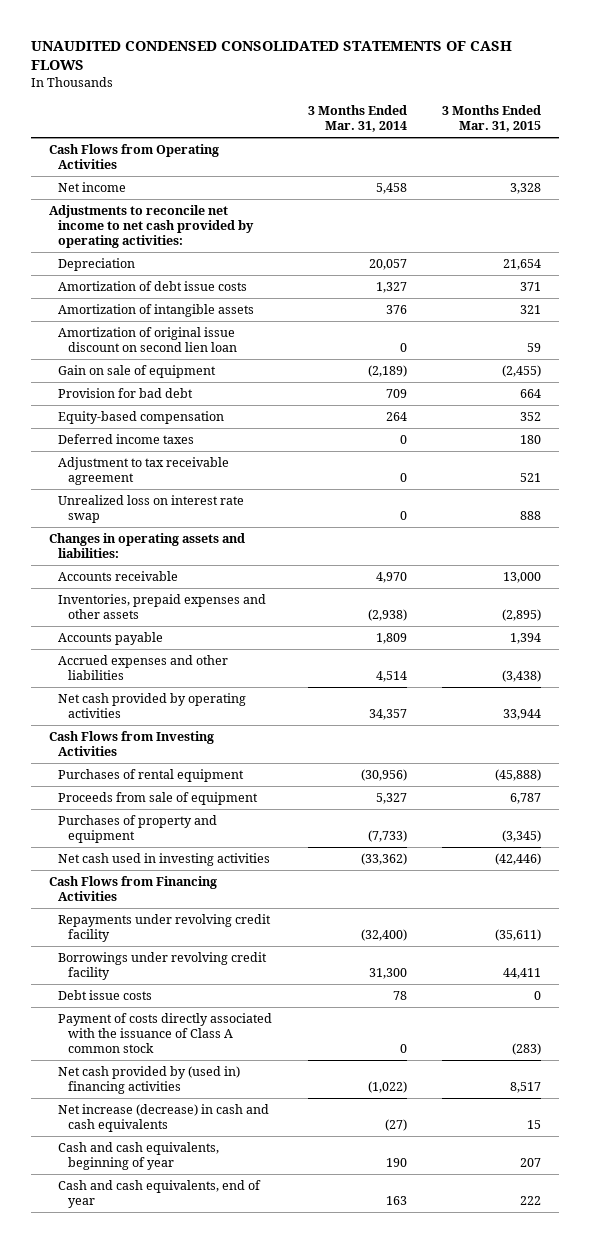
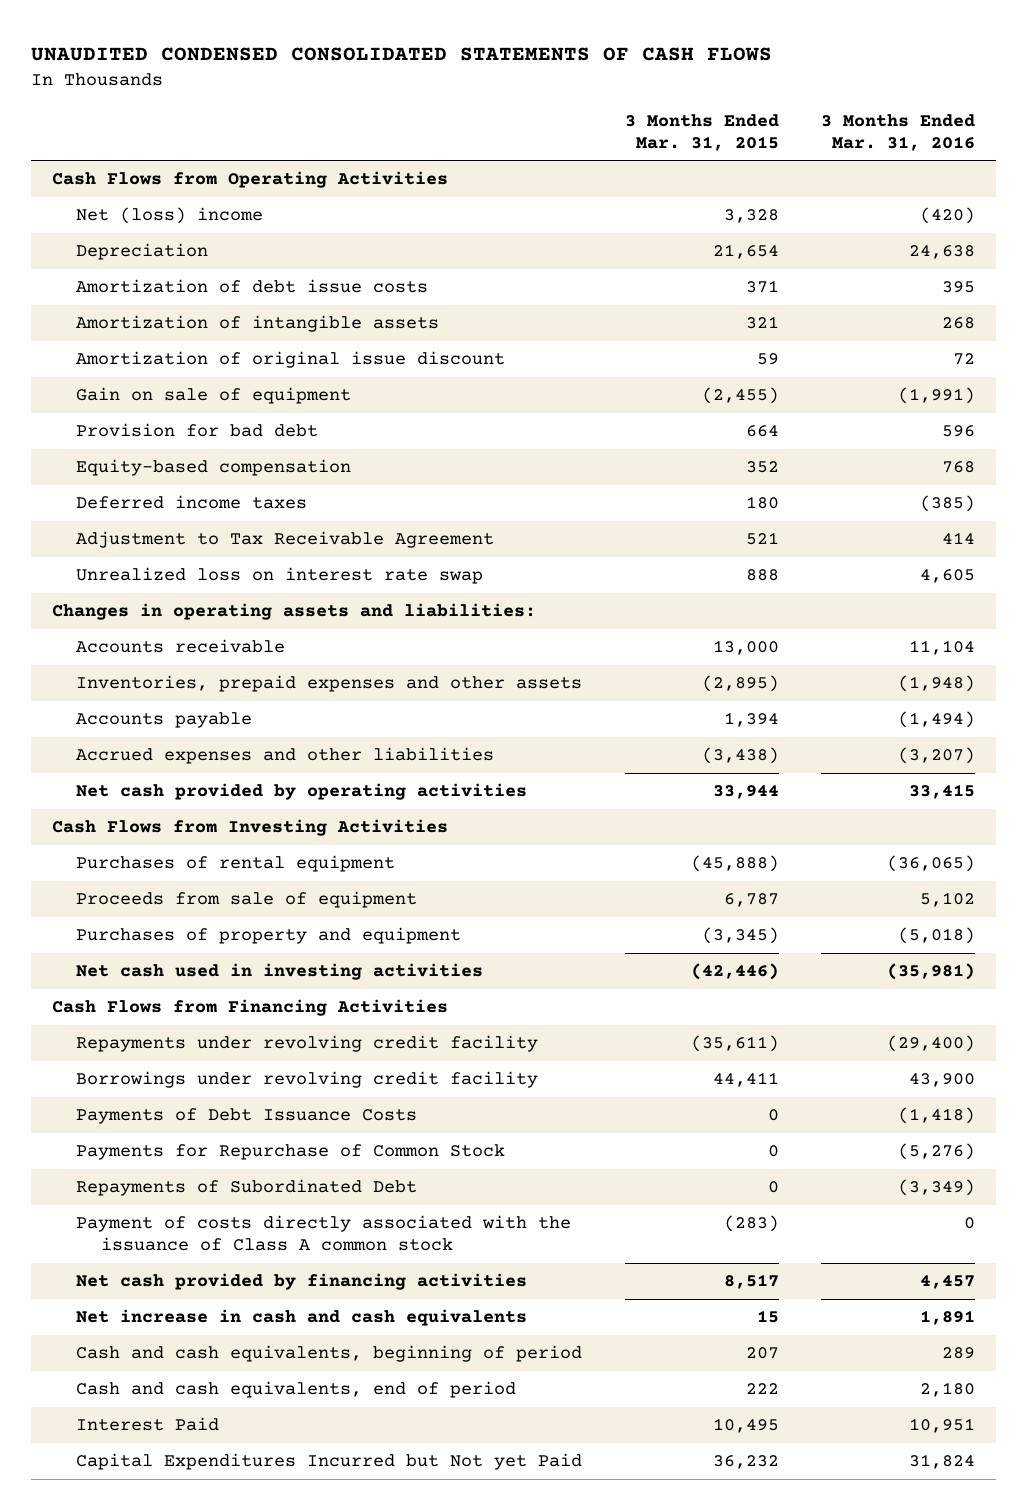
[307,105,407,133] 3 Months Ended Mar. 31, 2014 -> none
none -> [820,114,975,151] 3 Months Ended Mar. 31, 2016
[48,204,255,249] Adjustments to reconcile net income to net cash provided by operating activities: -> none
[58,181,127,192] Net income -> [76,207,264,225] Net (loss) income
[58,326,237,353] Amortization of original issue discount on second lien loan -> [76,351,506,369] Amortization of original issue discount
[58,456,230,486] Adjustment to tax receivable agreement -> [76,531,495,549] Adjustment to Tax Receivable Agreement
[58,989,153,1000] Debt issue costs -> [76,1108,418,1125] Payments of Debt Issuance Costs
none -> [76,1144,506,1161] Payments for Repurchase of Common Stock
none -> [76,1179,418,1197] Repayments of Subordinated Debt
[58,1065,241,1095] Net cash provided by (used in) financing activities -> [76,1273,528,1291] Net cash provided by financing activities
[58,1103,270,1133] Net increase (decrease) in cash and cash equivalents -> [76,1309,528,1327] Net increase in cash and cash equivalents
[58,1141,220,1171] Cash and cash equivalents, beginning of year -> [76,1345,583,1363] Cash and cash equivalents, beginning of period
[58,1179,262,1209] Cash and cash equivalents, end of year -> [76,1381,517,1399] Cash and cash equivalents, end of period
none -> [76,1417,220,1432] Interest Paid
none -> [76,1453,583,1471] Capital Expenditures Incurred but Not yet Paid

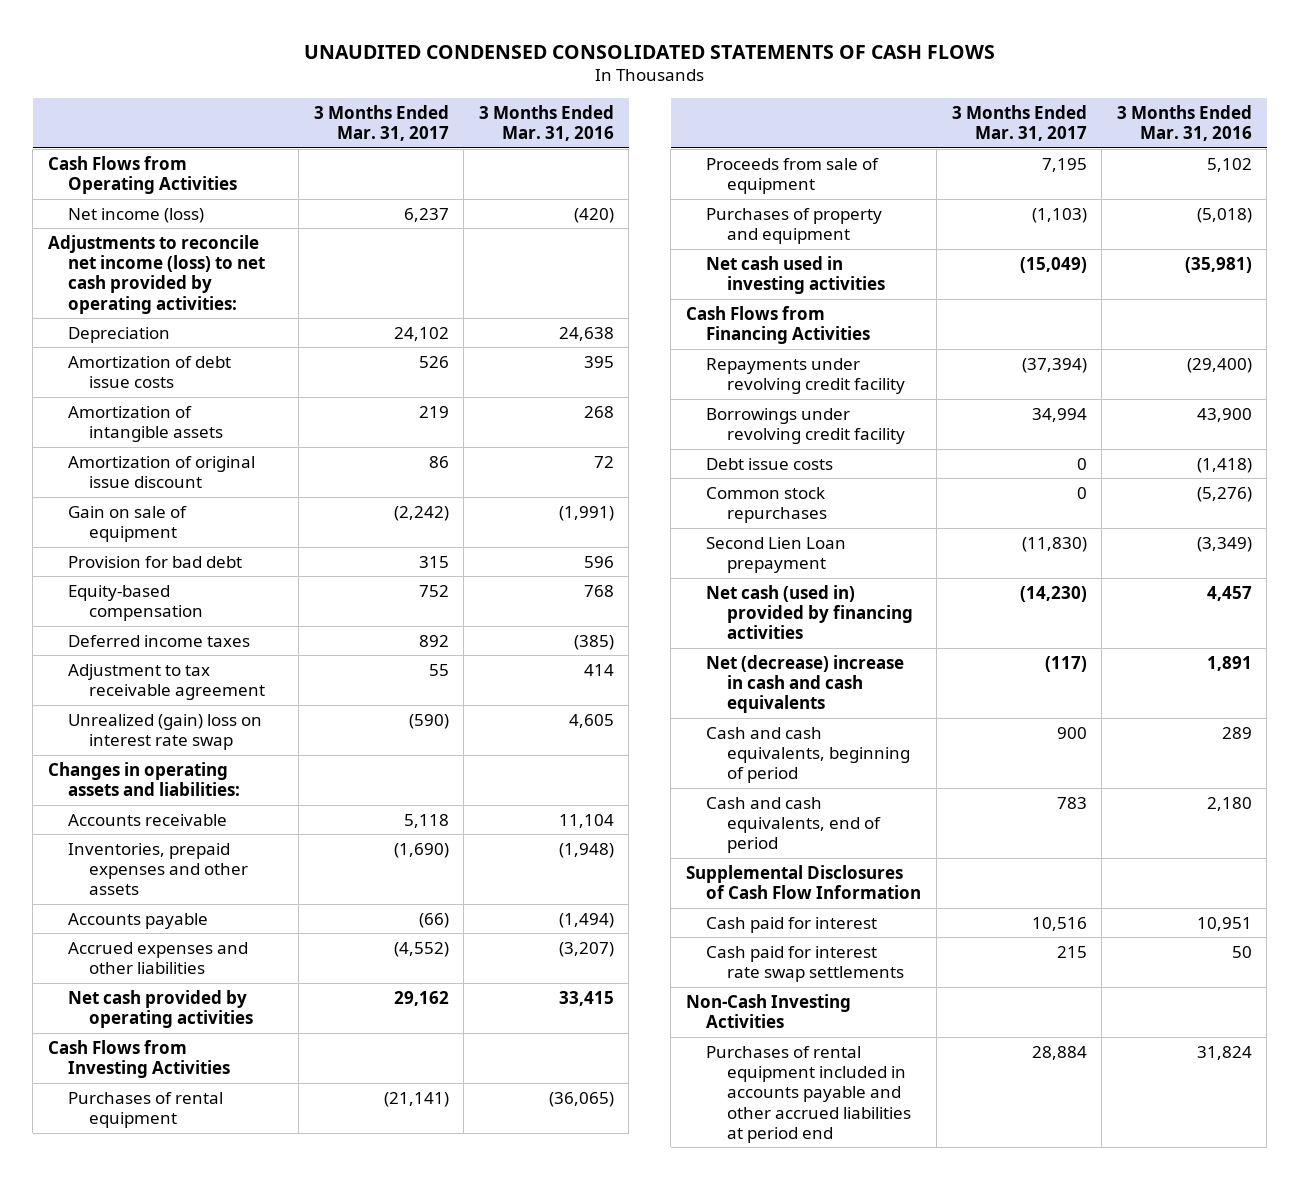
[624,114,779,151] 3 Months Ended Mar. 31, 2015 -> none
none -> [313,105,449,142] 3 Months Ended Mar. 31, 2017
[76,207,264,225] Net (loss) income -> [68,207,205,223] Net income (loss)
none -> [47,234,266,314] Adjustments to reconcile net income (loss) to net cash provided by operating activities:
[76,531,495,549] Adjustment to Tax Receivable Agreement -> [68,663,266,701] Adjustment to tax receivable agreement
[76,567,484,585] Unrealized loss on interest rate swap -> [68,713,263,751] Unrealized (gain) loss on interest rate swap
[76,1215,572,1251] Payment of costs directly associated with the issuance of Class A common stock -> none
[76,1108,418,1125] Payments of Debt Issuance Costs -> [706,457,834,470] Debt issue costs
[76,1144,506,1161] Payments for Repurchase of Common Stock -> [706,486,828,524] Common stock repurchases
[76,1179,418,1197] Repayments of Subordinated Debt -> [706,536,847,574] Second Lien Loan prepayment
[76,1273,528,1291] Net cash provided by financing activities -> [706,584,914,640] Net cash (used in) provided by financing activities
[76,1309,528,1327] Net increase in cash and cash equivalents -> [706,654,905,714] Net (decrease) increase in cash and cash equivalents
none -> [685,864,922,900] Supplemental Disclosures of Cash Flow Information
[76,1417,220,1432] Interest Paid -> [706,916,878,933] Cash paid for interest
none -> [706,945,905,983] Cash paid for interest rate swap settlements
none -> [685,993,851,1029] Non-Cash Investing Activities
[76,1453,583,1471] Capital Expenditures Incurred but Not yet Paid -> [706,1045,912,1143] Purchases of rental equipment included in accounts payable and other accrued liabilities at period end

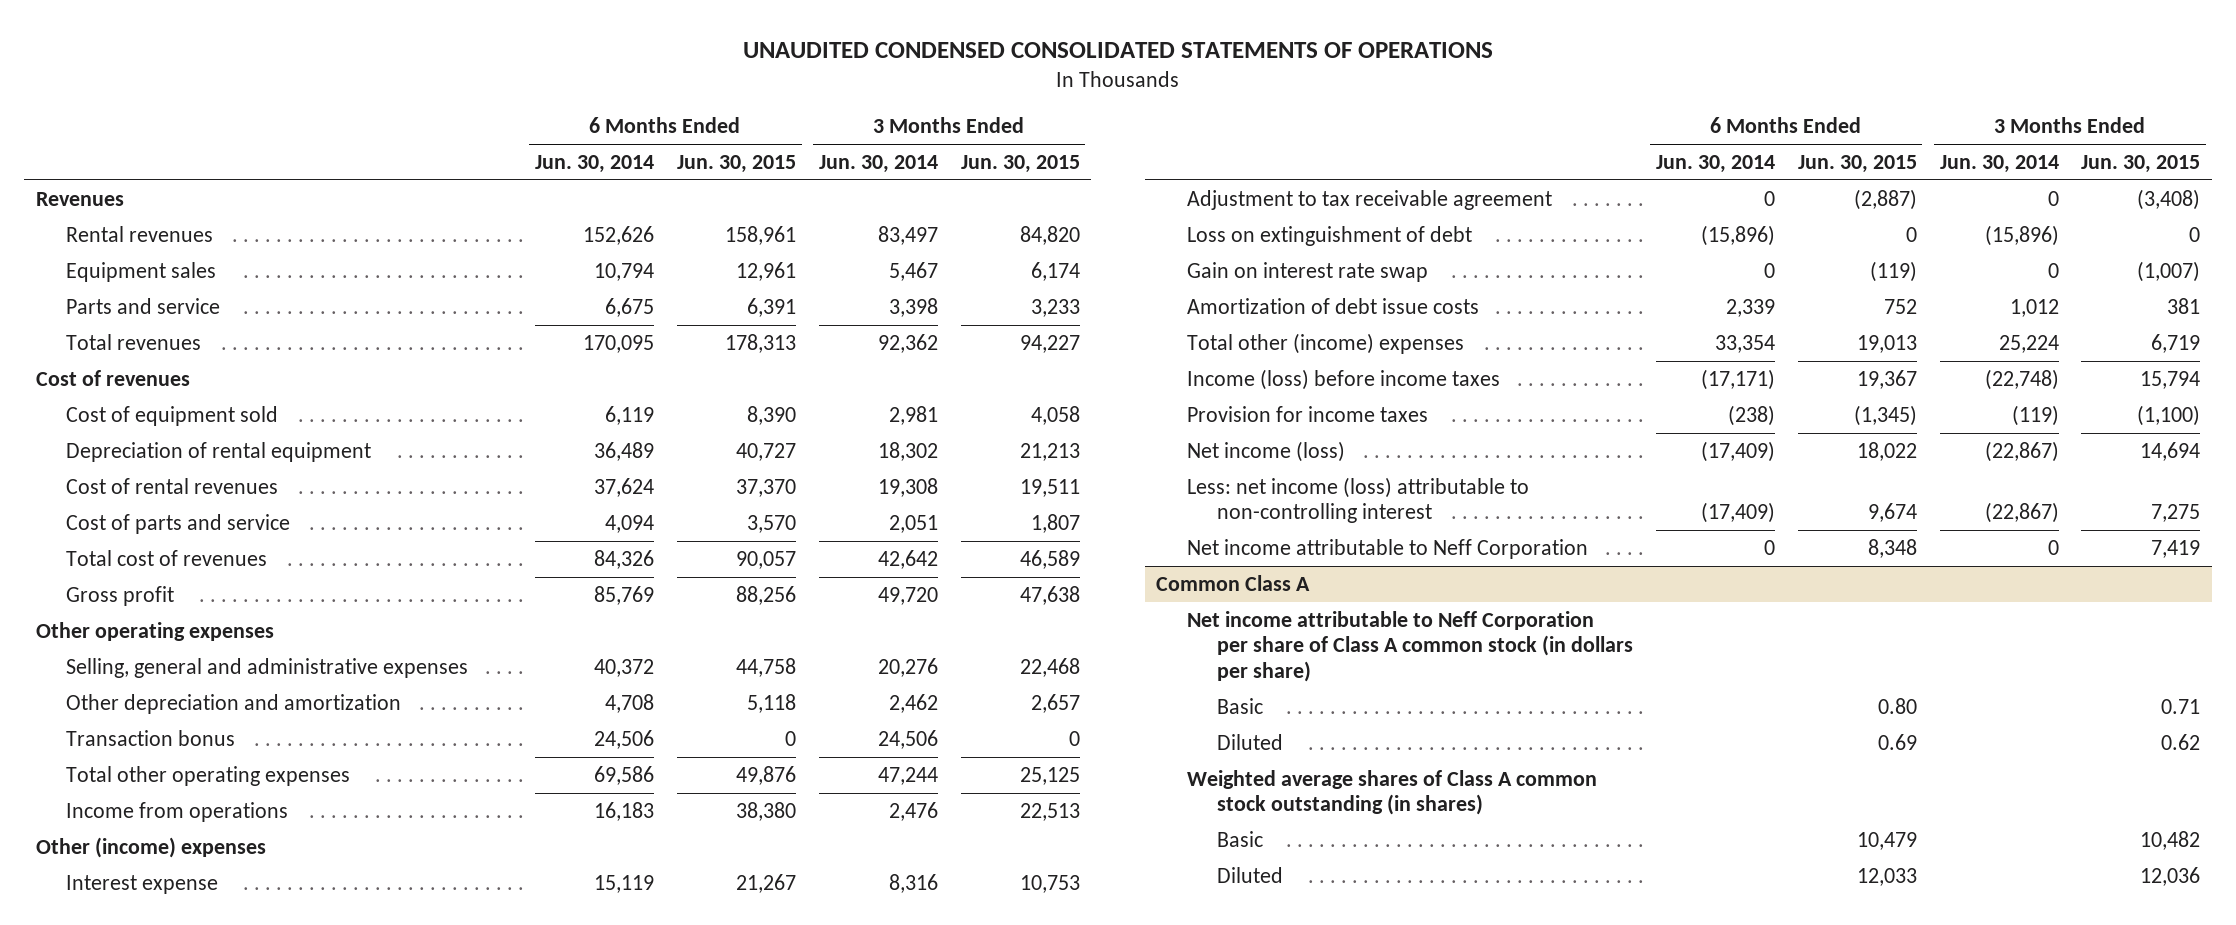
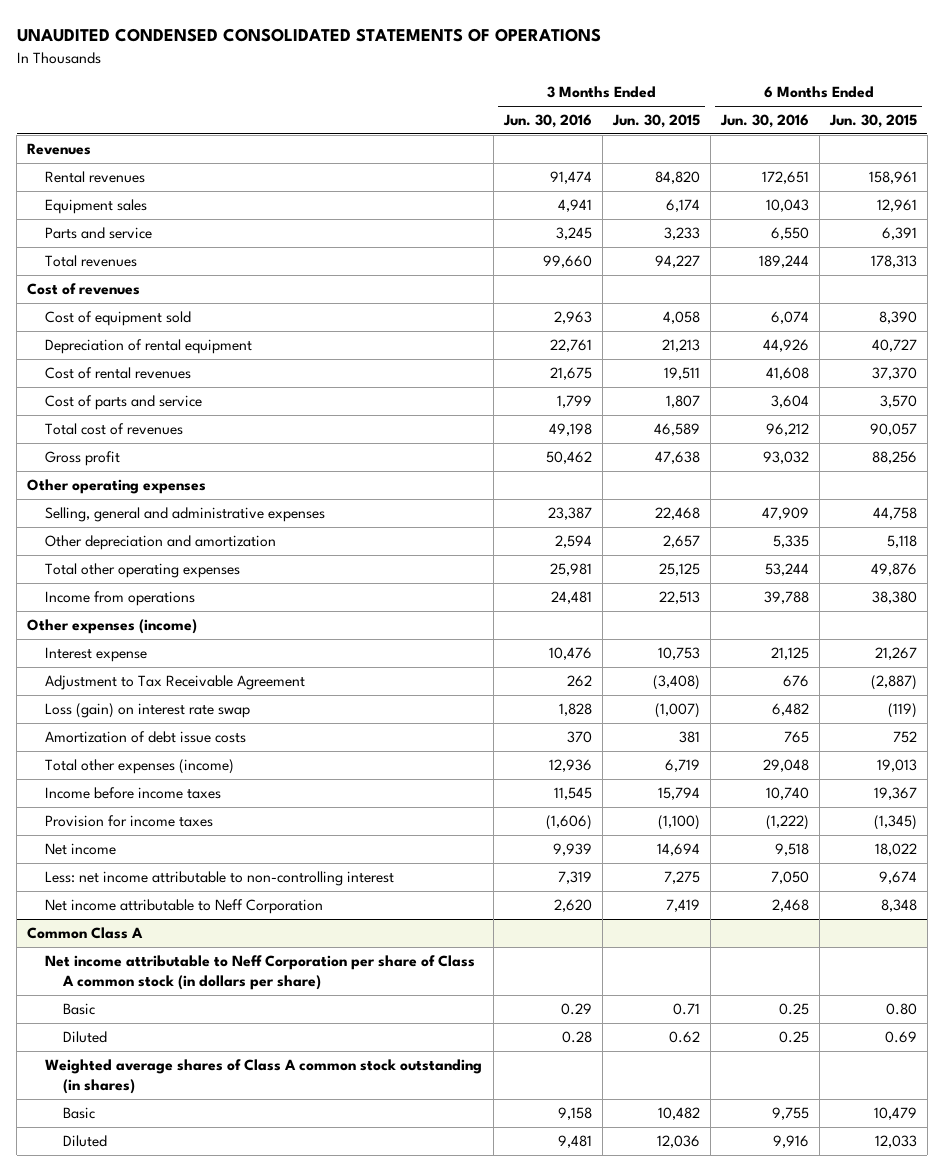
[534,155,654,174] Jun. 30, 2014 -> none
[818,155,938,174] Jun. 30, 2014 -> none
none -> [502,114,592,129] Jun. 30, 2016
none -> [719,114,809,129] Jun. 30, 2016
[65,729,235,746] Transaction bonus -> none
[35,836,266,858] Other (income) expenses -> [27,619,198,635] Other expenses (income)
[1186,225,1472,246] Loss on extinguishment of debt -> none
[1186,189,1552,210] Adjustment to tax receivable agreement -> [45,675,306,691] Adjustment to Tax Receivable Agreement
[1186,261,1428,282] Gain on interest rate swap -> [45,703,251,719] Loss (gain) on interest rate swap
[1186,332,1464,354] Total other (income) expenses -> [45,759,235,775] Total other expenses (income)
[1186,368,1500,390] Income (loss) before income taxes -> [45,787,222,800] Income before income taxes
[1186,440,1345,462] Net income (loss) -> [45,843,117,856] Net income
[1186,476,1529,524] Less: net income (loss) attributable to non-controlling interest -> [45,871,395,887] Less: net income attributable to non-controlling interest

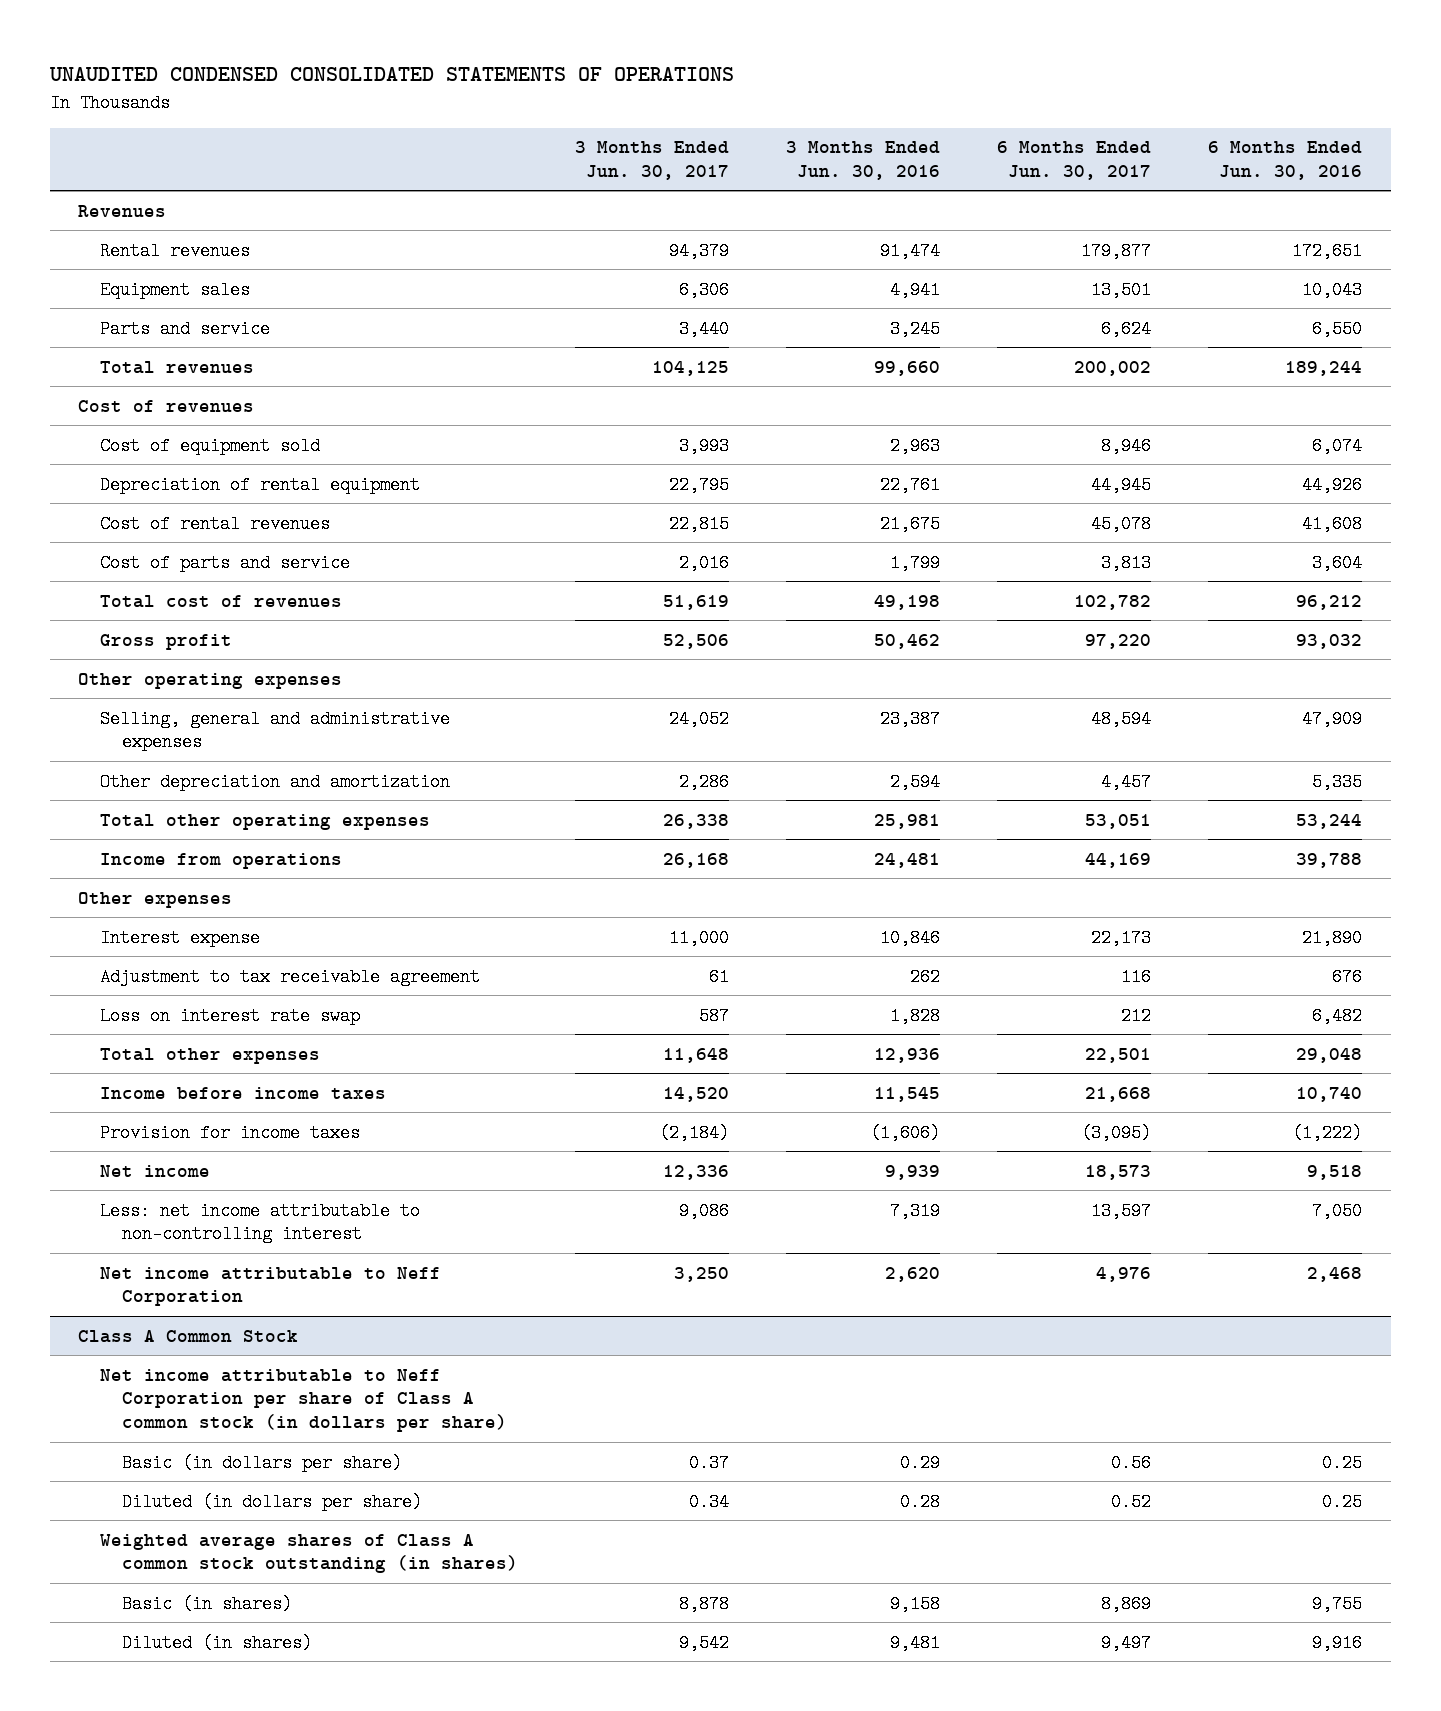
[611,114,700,129] Jun. 30, 2015 -> none
[828,114,917,129] Jun. 30, 2015 -> none
none -> [575,141,730,181] 3 Months Ended Jun. 30, 2017
none -> [997,141,1152,181] 6 Months Ended Jun. 30, 2017
[45,731,247,744] Amortization of debt issue costs -> none
[27,619,198,635] Other expenses (income) -> [78,891,233,908] Other expenses
[548,647,592,661] 10,476 -> [880,928,941,947] 10,846
[770,647,809,661] 21,125 -> [1302,928,1363,947] 21,890
[45,675,306,691] Adjustment to Tax Receivable Agreement -> [100,967,481,986] Adjustment to tax receivable agreement
[45,703,251,719] Loss (gain) on interest rate swap -> [100,1006,361,1025] Loss on interest rate swap
[45,759,235,775] Total other expenses (income) -> [100,1047,321,1064] Total other expenses
[27,927,144,940] Common Class A -> [78,1329,299,1343] Class A Common Stock
[63,1003,96,1016] Basic -> [122,1453,403,1472] Basic (in dollars per share)
[63,1031,108,1044] Diluted -> [122,1492,423,1511] Diluted (in dollars per share)
[63,1107,96,1120] Basic -> [122,1594,293,1613] Basic (in shares)
[63,1135,108,1148] Diluted -> [122,1633,313,1652] Diluted (in shares)

